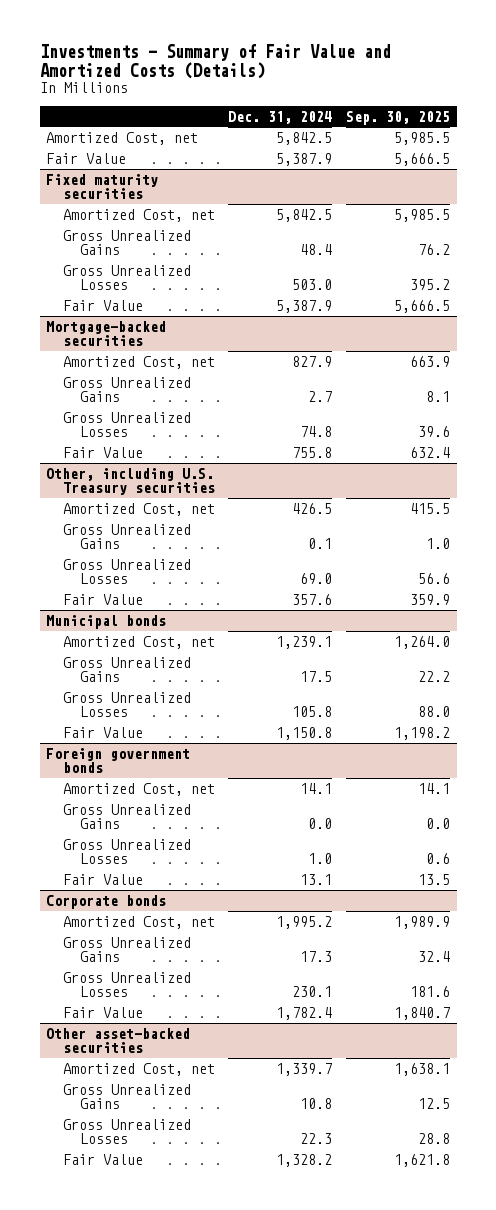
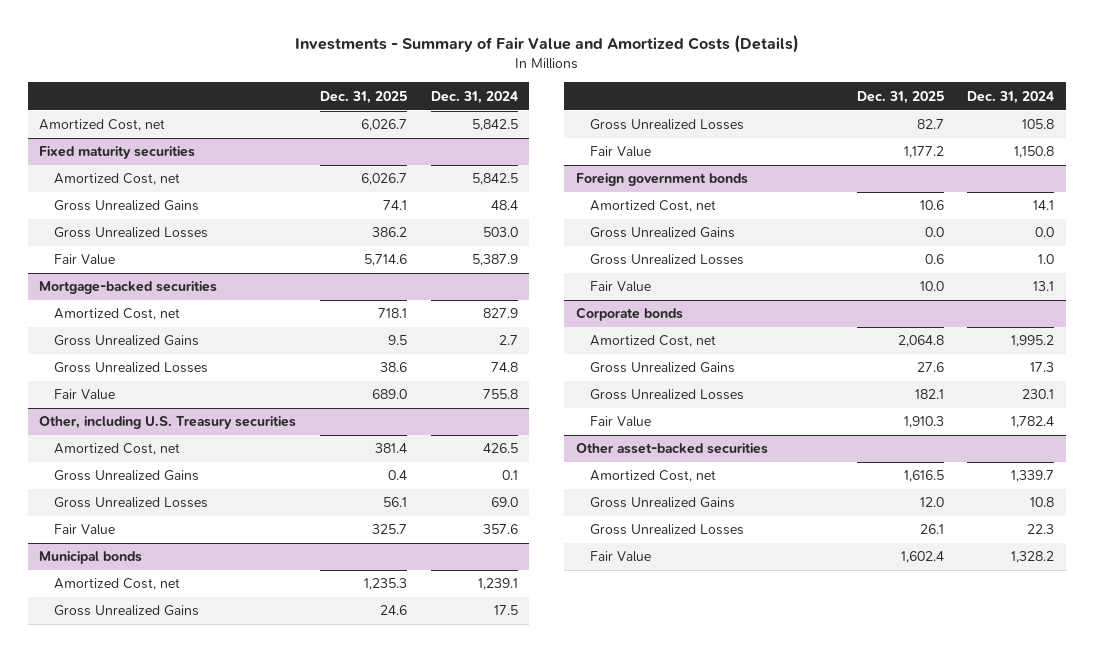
[345,110,450,125] Sep. 30, 2025 -> none
none -> [319,90,407,104] Dec. 31, 2025
[46,152,127,164] Fair Value -> none

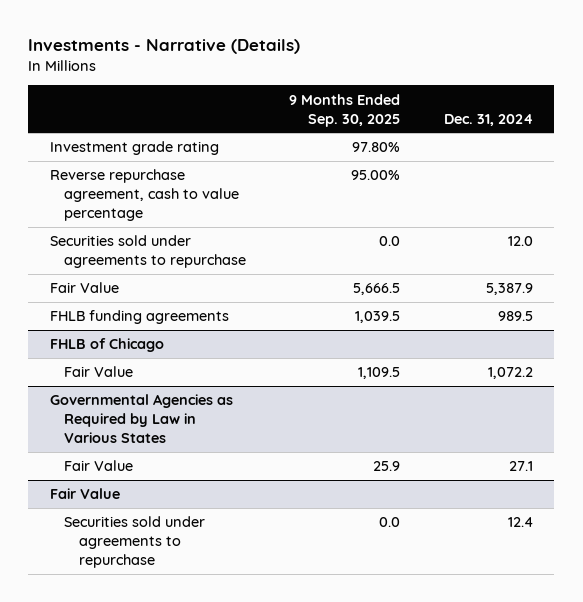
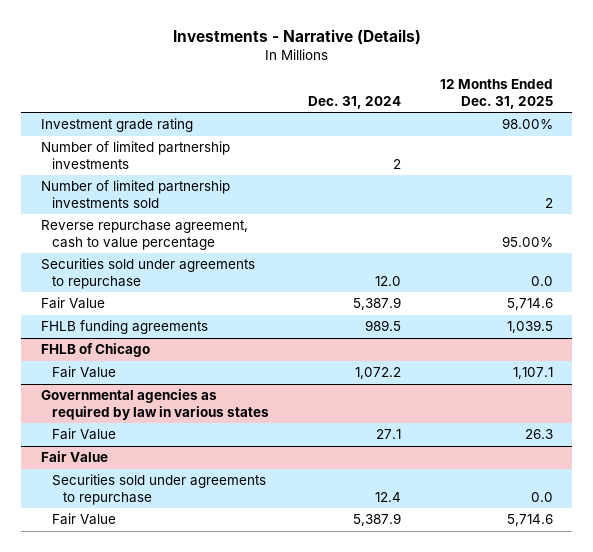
[289,93,401,127] 9 Months Ended Sep. 30, 2025 -> none
none -> [439,79,553,109] 12 Months Ended Dec. 31, 2025
none -> [40,141,230,169] Number of limited partnership investments
none -> [40,180,230,208] Number of limited partnership investments sold
[49,394,233,443] Governmental Agencies as Required by Law in Various States -> [40,389,269,420] Governmental agencies as required by law in various states
none -> [51,513,116,526] Fair Value

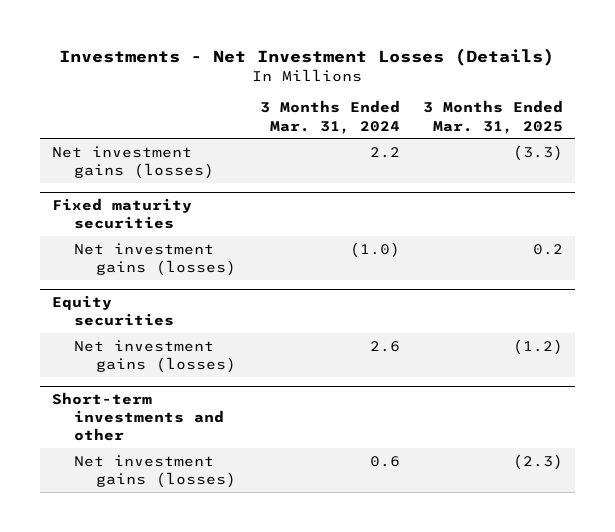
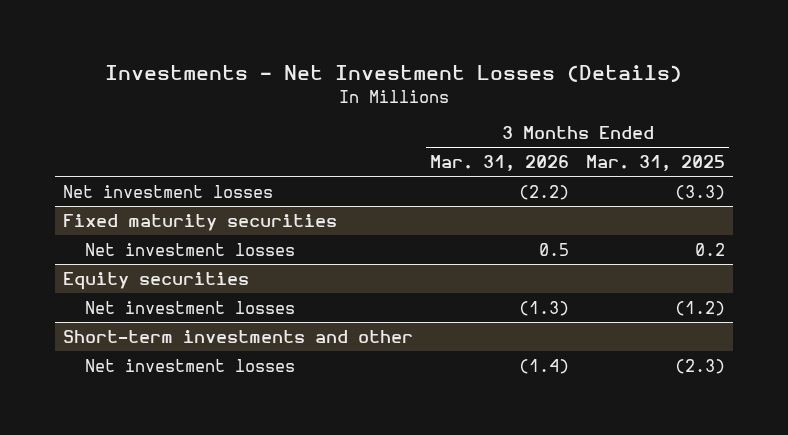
[259,100,400,134] 3 Months Ended Mar. 31, 2024 -> none
none -> [430,155,570,172] Mar. 31, 2026
[51,145,214,179] Net investment gains (losses) -> [63,184,274,198] Net investment losses
[73,242,237,276] Net investment gains (losses) -> [84,242,295,256] Net investment losses
[73,339,237,373] Net investment gains (losses) -> [84,300,295,314] Net investment losses
[73,454,237,488] Net investment gains (losses) -> [84,358,295,372] Net investment losses

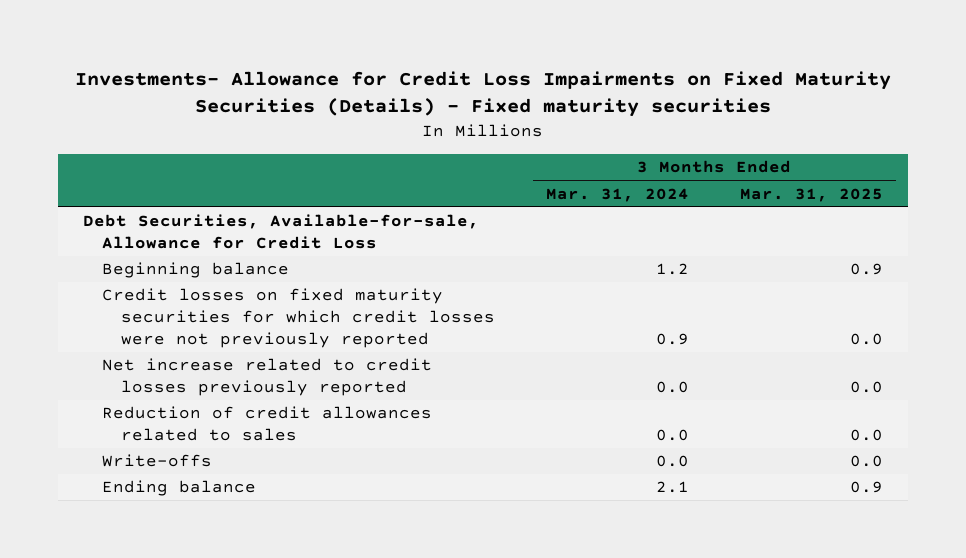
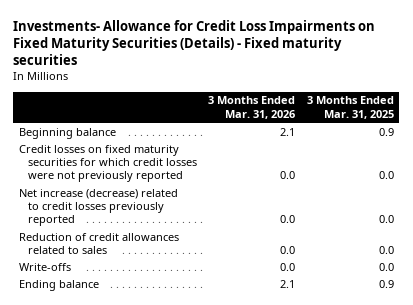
[545,187,689,202] Mar. 31, 2024 -> none
none -> [208,96,296,119] 3 Months Ended Mar. 31, 2026
[83,214,480,250] Debt Securities, Available-for-sale, Allowance for Credit Loss -> none
[101,358,432,397] Net increase related to credit losses previously reported -> [19,188,179,227] Net increase (decrease) related to credit losses previously reported

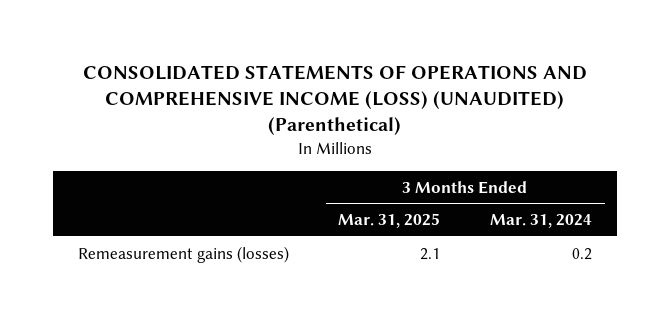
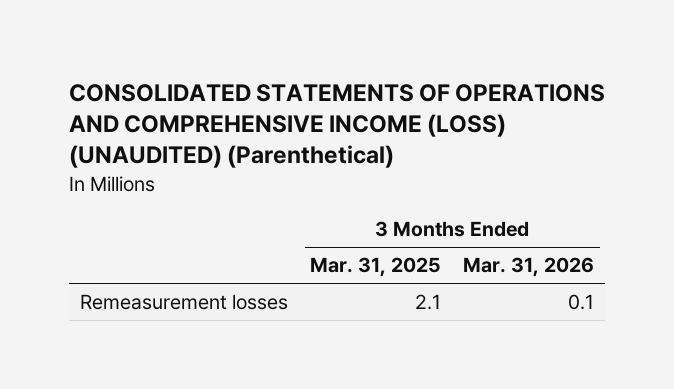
[490,214,593,229] Mar. 31, 2024 -> none
none -> [463,257,595,278] Mar. 31, 2026
[77,245,289,263] Remeasurement gains (losses) -> [80,294,289,311] Remeasurement losses

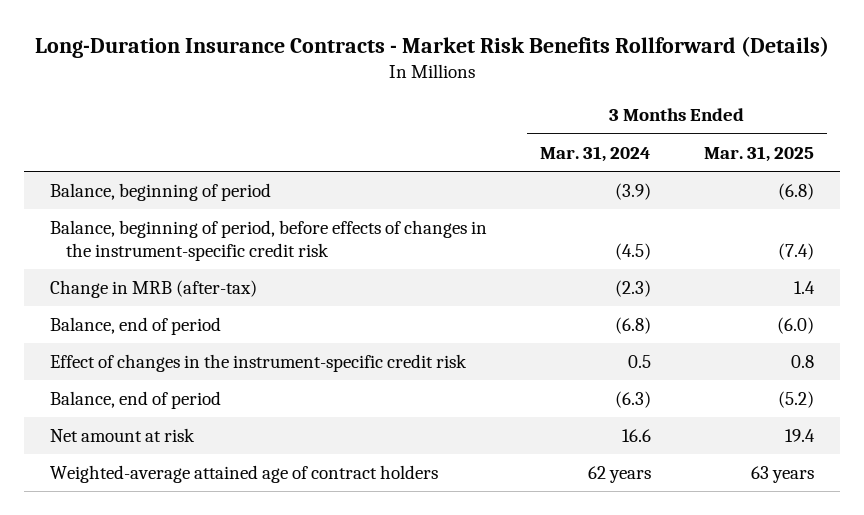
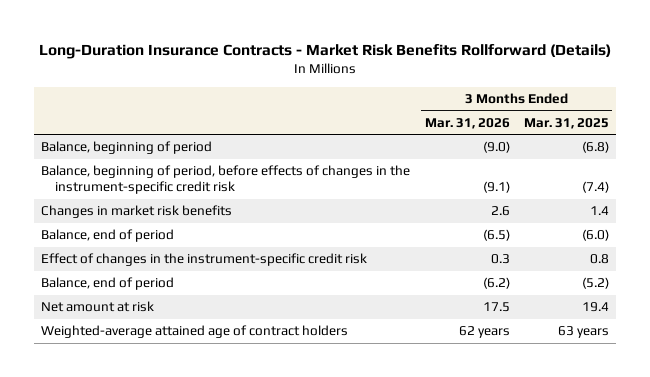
[539,145,651,162] Mar. 31, 2024 -> none
none -> [424,117,510,129] Mar. 31, 2026
[50,280,258,299] Change in MRB (after-tax) -> [41,205,233,219] Changes in market risk benefits

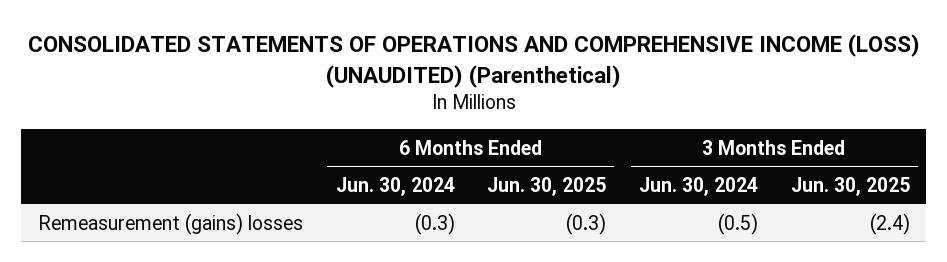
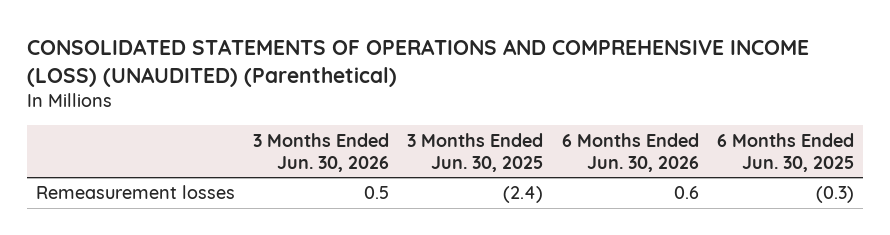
[335,176,455,196] Jun. 30, 2024 -> none
[638,176,758,196] Jun. 30, 2024 -> none
none -> [253,132,390,172] 3 Months Ended Jun. 30, 2026
none -> [561,132,699,172] 6 Months Ended Jun. 30, 2026
[37,212,303,235] Remeasurement (gains) losses -> [35,185,235,200] Remeasurement losses

